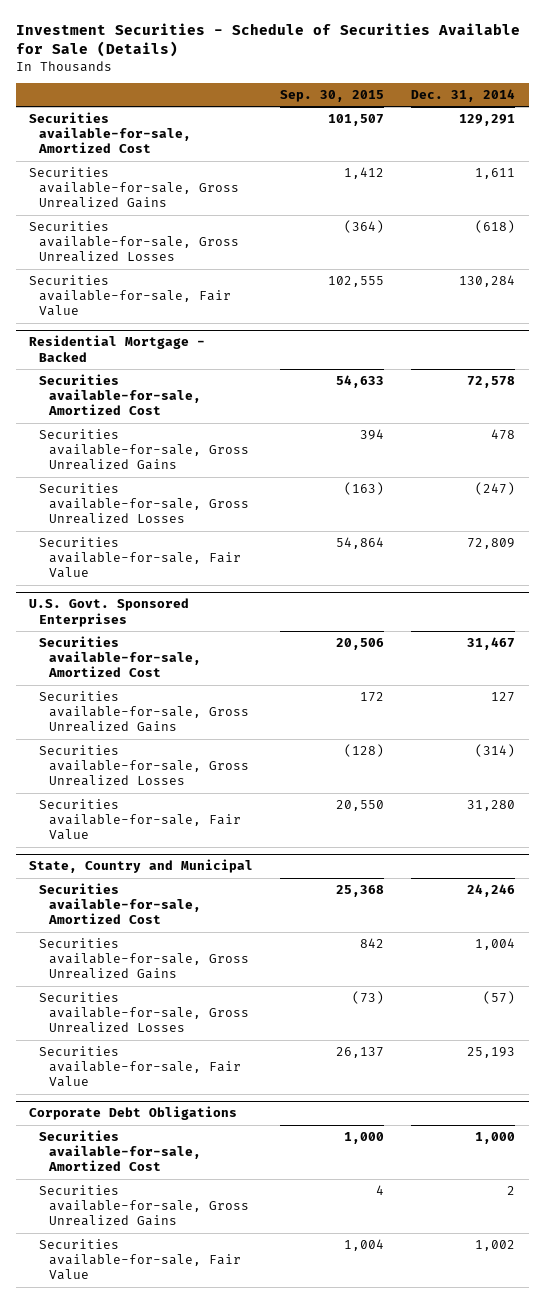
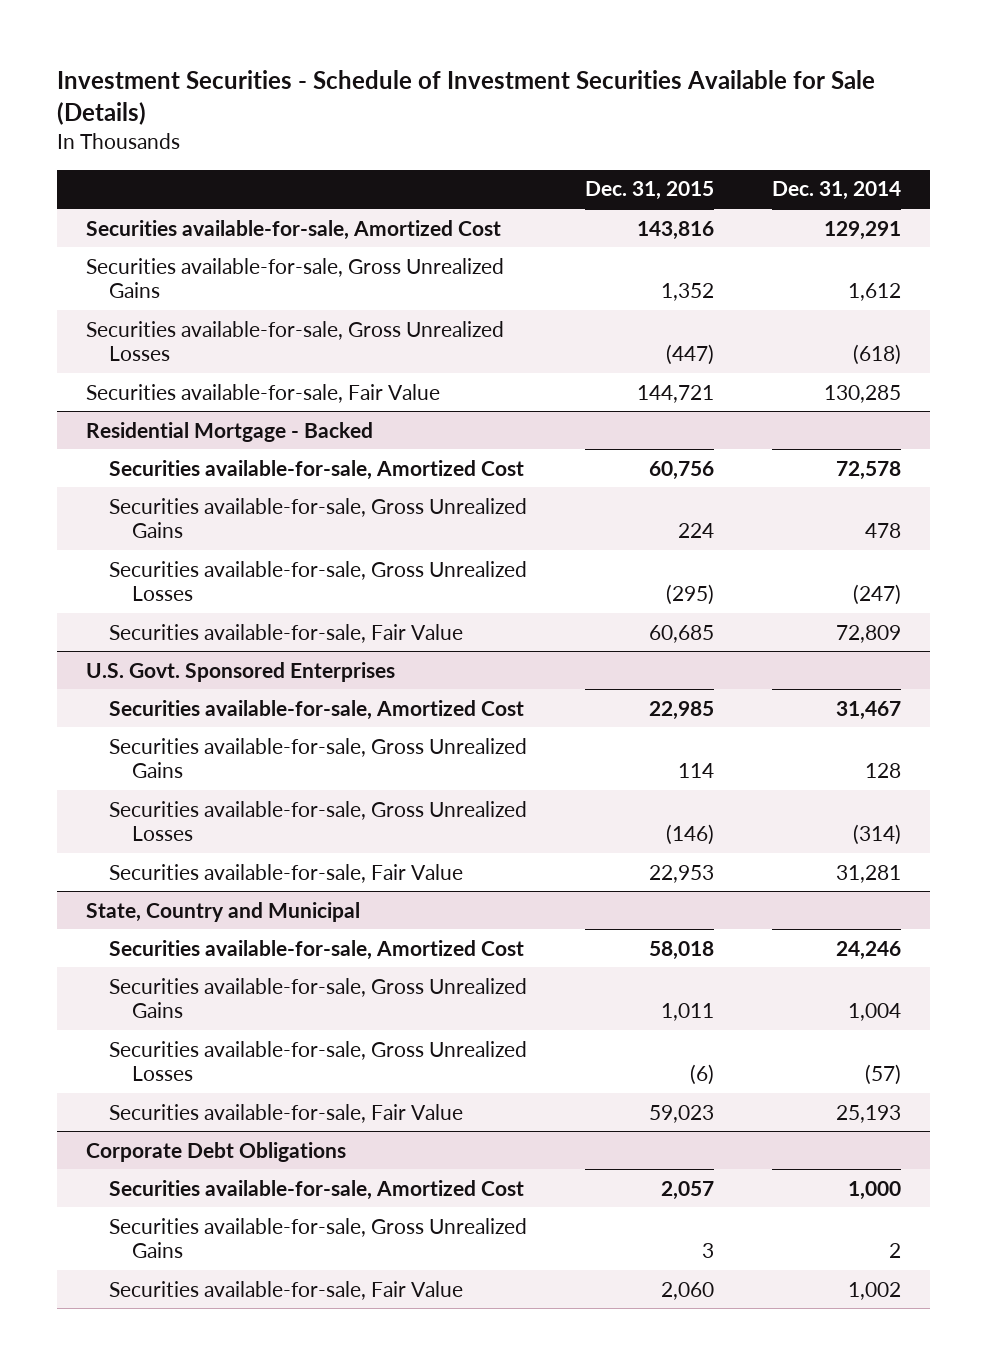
[16,23,521,58] Investment Securities - Schedule of Securities Available for Sale (Details) -> [56,69,875,125] Investment Securities - Schedule of Investment Securities Available for Sale (Details)
[280,89,385,102] Sep. 30, 2015 -> none
none -> [585,181,715,201] Dec. 31, 2015
[475,167,516,179] 1,611 -> [848,282,902,301] 1,612
[459,274,516,287] 130,284 -> [824,384,902,403] 130,285
[491,691,516,702] 127 -> [865,762,902,778] 128
[467,799,516,811] 31,280 -> [836,864,902,883] 31,281

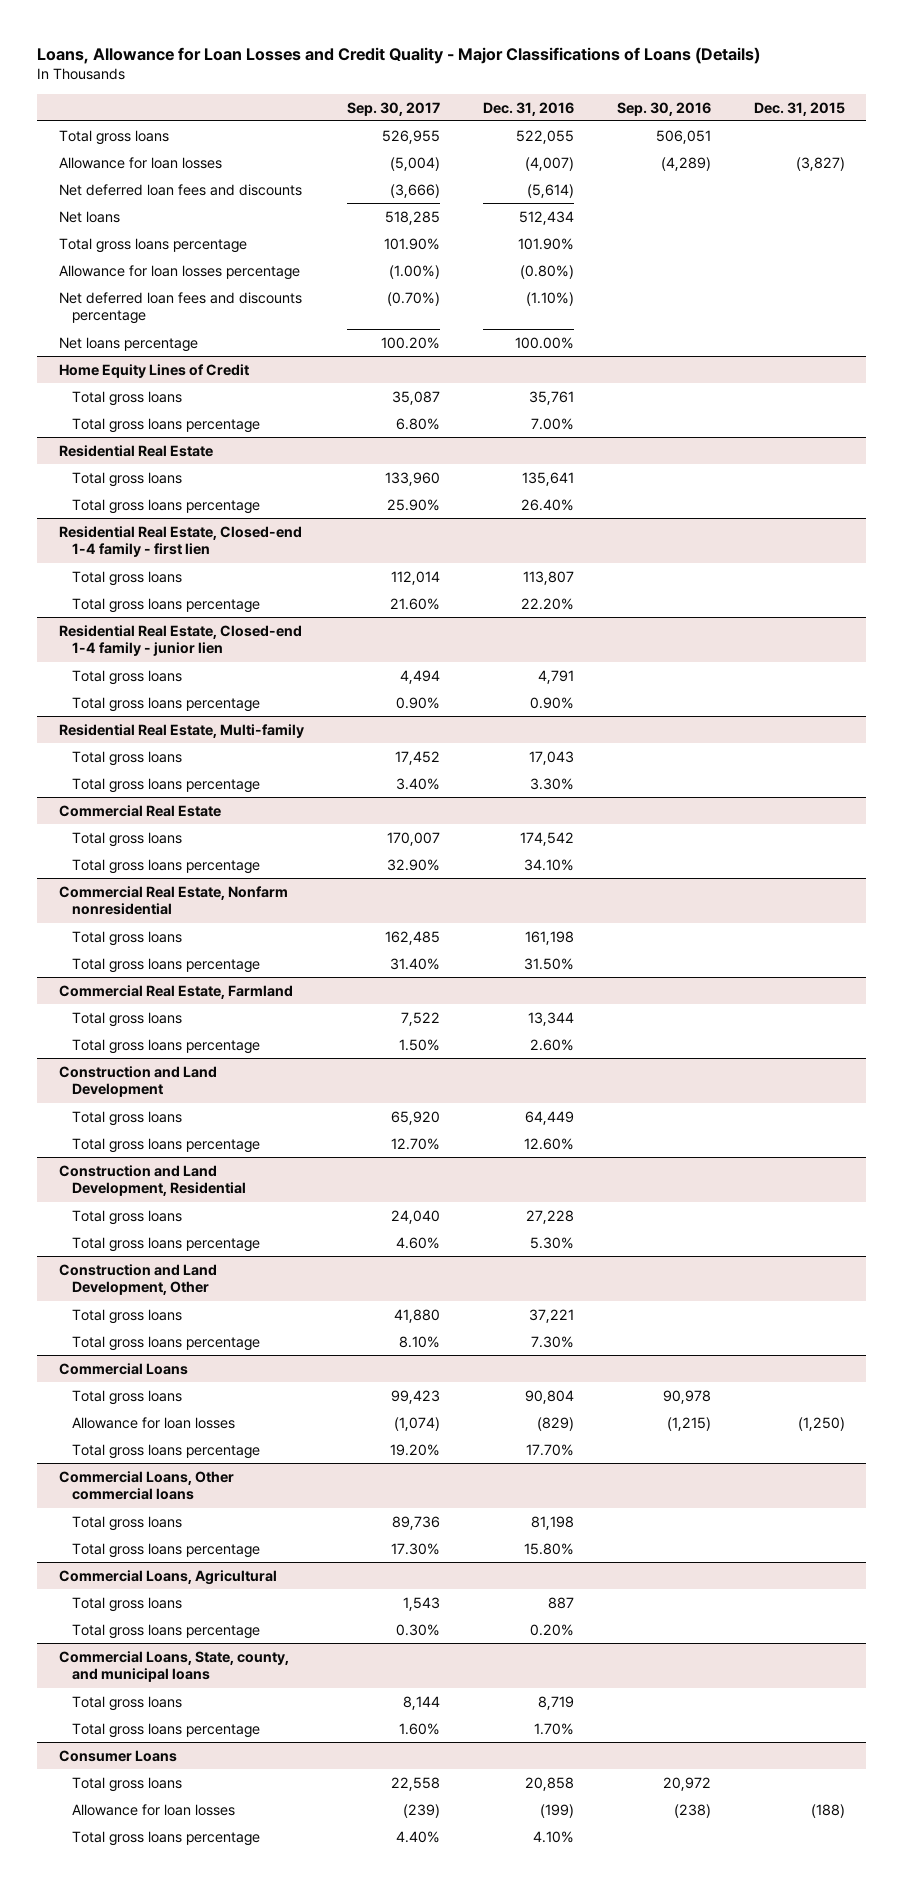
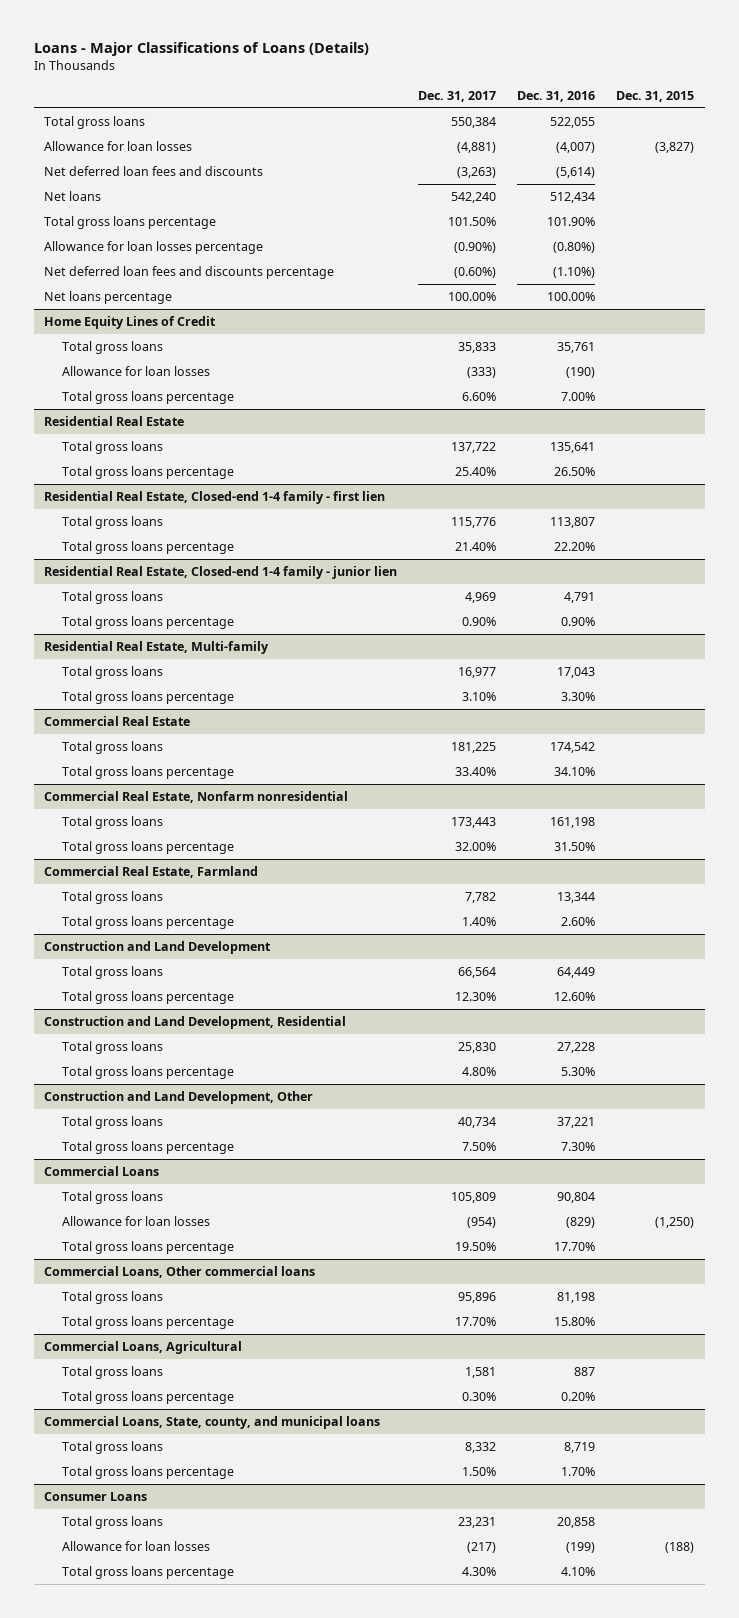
[37,46,761,64] Loans, Allowance for Loan Losses and Credit Quality - Major Classifications of Loans (Details) -> [33,42,369,57] Loans - Major Classifications of Loans (Details)
[346,101,440,116] Sep. 30, 2017 -> none
[616,101,711,116] Sep. 30, 2016 -> none
none -> [418,90,497,102] Dec. 31, 2017
none -> [61,365,210,376] Allowance for loan losses
[520,498,574,511] 26.40% -> [554,466,596,476] 26.50%

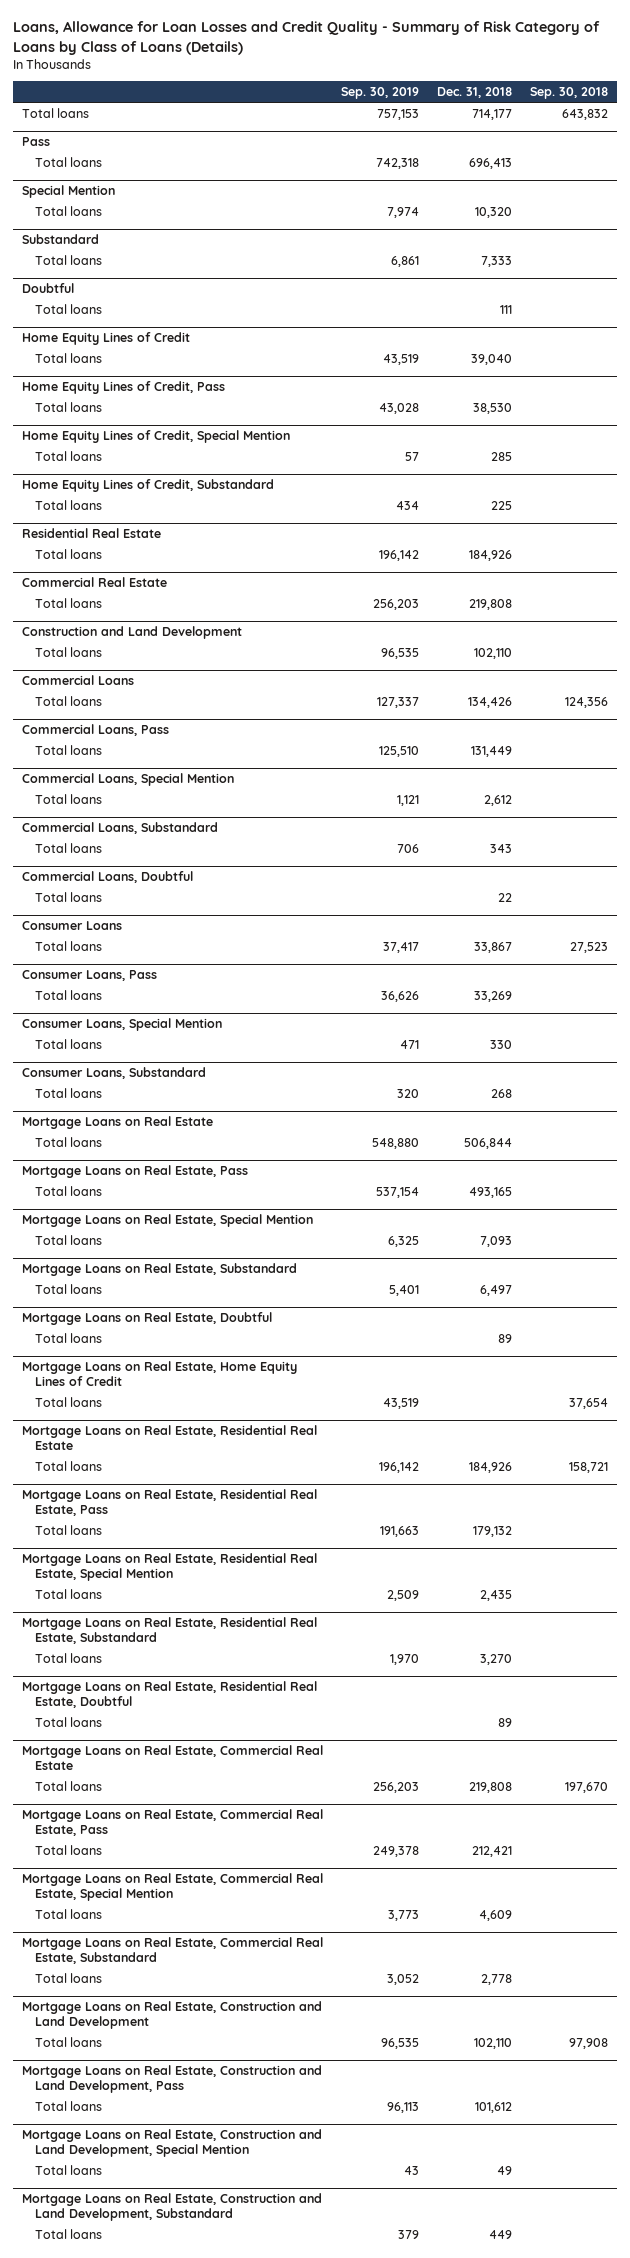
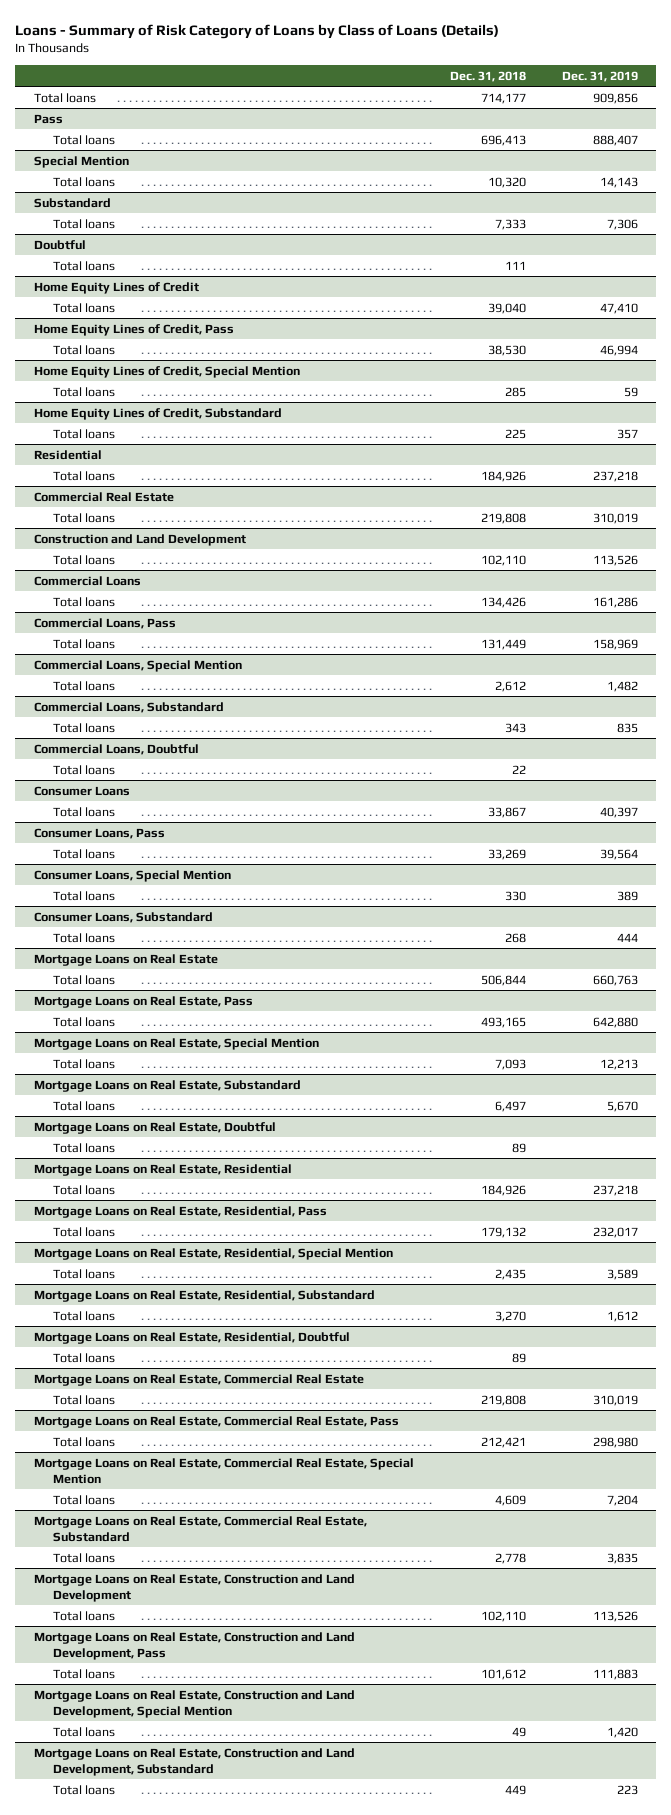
[13,21,601,55] Loans, Allowance for Loan Losses and Credit Quality - Summary of Risk Category of Loans by Class of Loans (Details) -> [15,24,500,40] Loans - Summary of Risk Category of Loans by Class of Loans (Details)
[341,87,420,100] Sep. 30, 2019 -> none
[530,87,609,100] Sep. 30, 2018 -> none
none -> [561,70,638,82] Dec. 31, 2019
[22,528,162,539] Residential Real Estate -> [33,449,102,460] Residential
[22,1361,298,1386] Mortgage Loans on Real Estate, Home Equity Lines of Credit -> none
[35,1396,103,1407] Total loans -> none
[22,1425,318,1450] Mortgage Loans on Real Estate, Residential Real Estate -> [33,1163,292,1176] Mortgage Loans on Real Estate, Residential
[22,1489,318,1516] Mortgage Loans on Real Estate, Residential Real Estate, Pass -> [33,1205,327,1218] Mortgage Loans on Real Estate, Residential, Pass
[22,1553,318,1581] Mortgage Loans on Real Estate, Residential Real Estate, Special Mention -> [33,1247,393,1260] Mortgage Loans on Real Estate, Residential, Special Mention
[22,1617,318,1644] Mortgage Loans on Real Estate, Residential Real Estate, Substandard -> [33,1289,375,1302] Mortgage Loans on Real Estate, Residential, Substandard
[22,1681,318,1708] Mortgage Loans on Real Estate, Residential Real Estate, Doubtful -> [33,1331,350,1344] Mortgage Loans on Real Estate, Residential, Doubtful

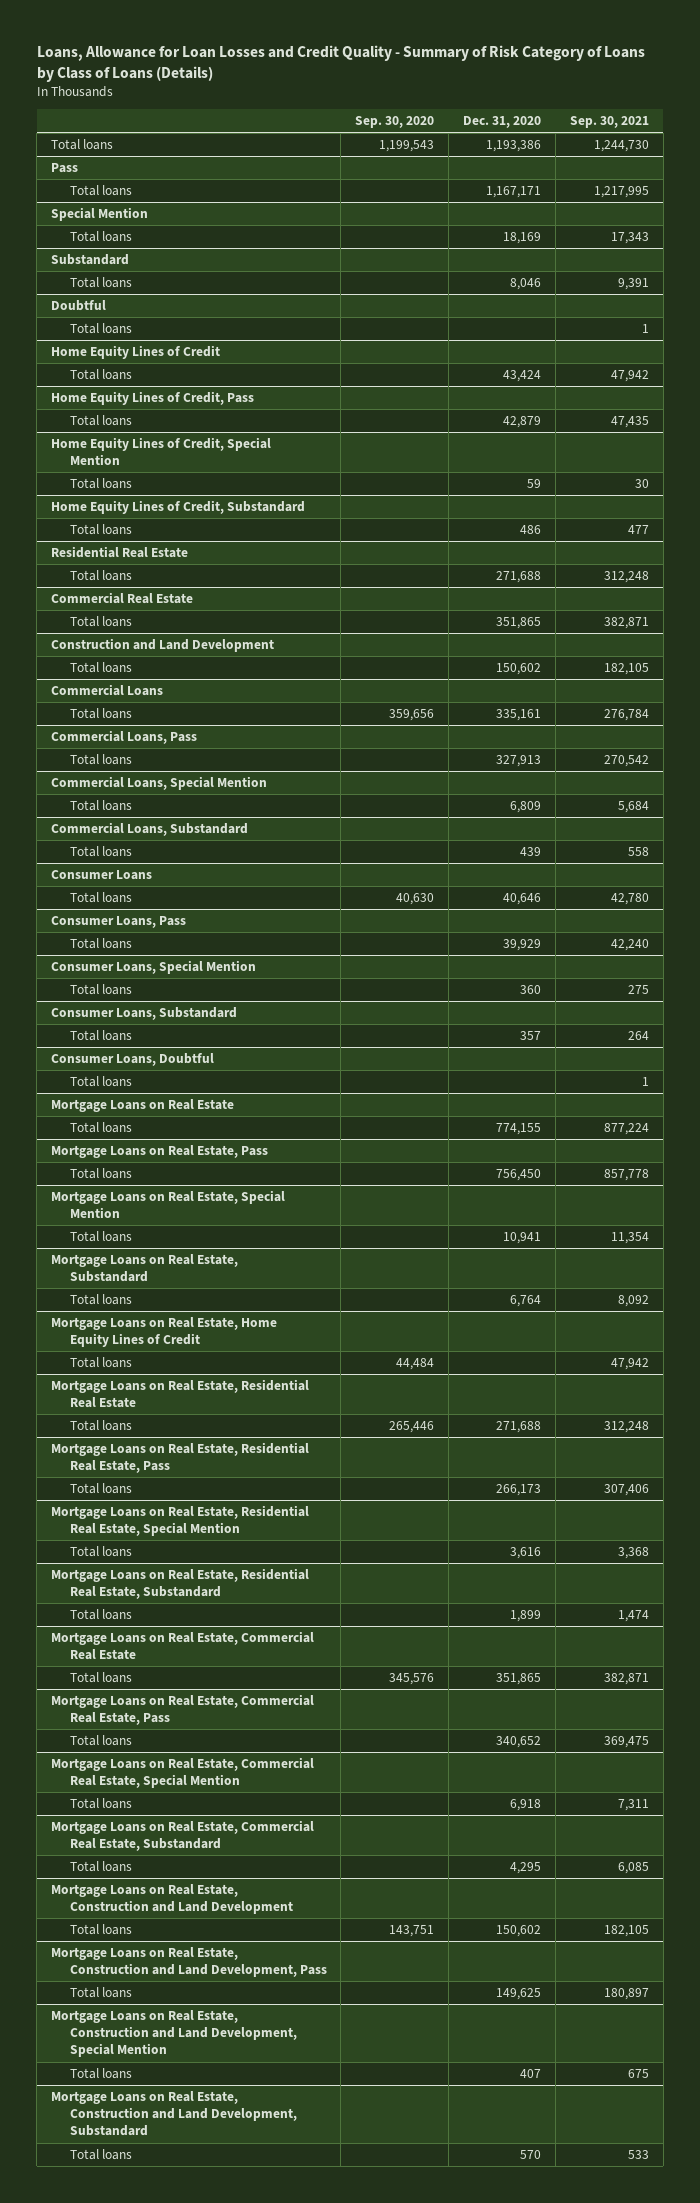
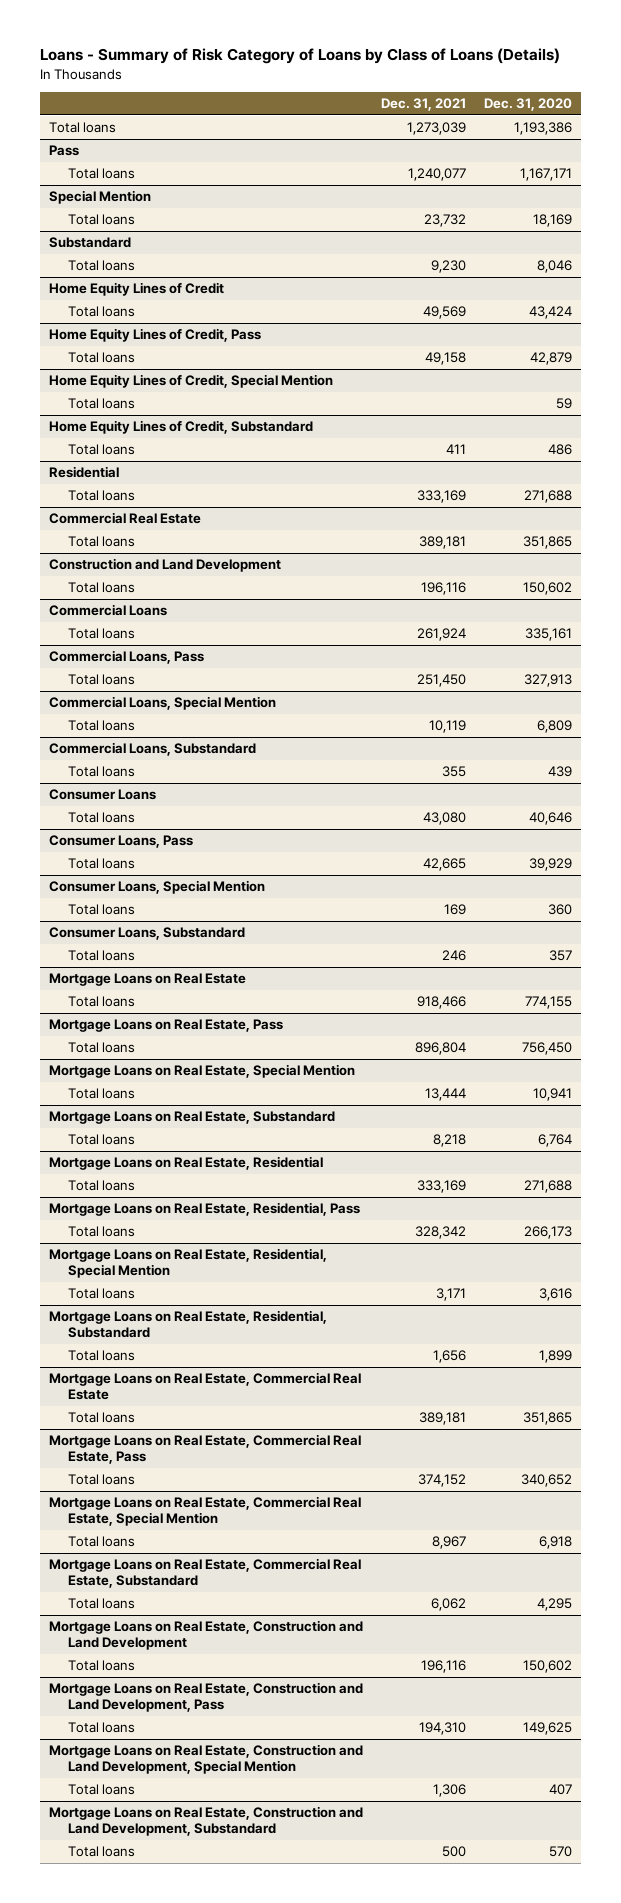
[36,45,645,83] Loans, Allowance for Loan Losses and Credit Quality - Summary of Risk Category of Loans by Class of Loans (Details) -> [39,48,560,65] Loans - Summary of Risk Category of Loans by Class of Loans (Details)
[355,116,435,129] Sep. 30, 2020 -> none
[569,116,649,129] Sep. 30, 2021 -> none
none -> [380,98,466,112] Dec. 31, 2021
[50,299,106,311] Doubtful -> none
[69,322,132,334] Total loans -> none
[50,545,188,558] Residential Real Estate -> [48,466,119,479] Residential
[50,1052,214,1066] Consumer Loans, Doubtful -> none
[69,1075,132,1087] Total loans -> none
[50,1316,277,1348] Mortgage Loans on Real Estate, Home Equity Lines of Credit -> none
[69,1356,132,1368] Total loans -> none
[50,1378,309,1409] Mortgage Loans on Real Estate, Residential Real Estate -> [48,1156,323,1171] Mortgage Loans on Real Estate, Residential
[50,1441,309,1474] Mortgage Loans on Real Estate, Residential Real Estate, Pass -> [48,1202,360,1217] Mortgage Loans on Real Estate, Residential, Pass
[50,1504,309,1537] Mortgage Loans on Real Estate, Residential Real Estate, Special Mention -> [48,1248,327,1278] Mortgage Loans on Real Estate, Residential, Special Mention
[50,1567,309,1600] Mortgage Loans on Real Estate, Residential Real Estate, Substandard -> [48,1310,327,1338] Mortgage Loans on Real Estate, Residential, Substandard

